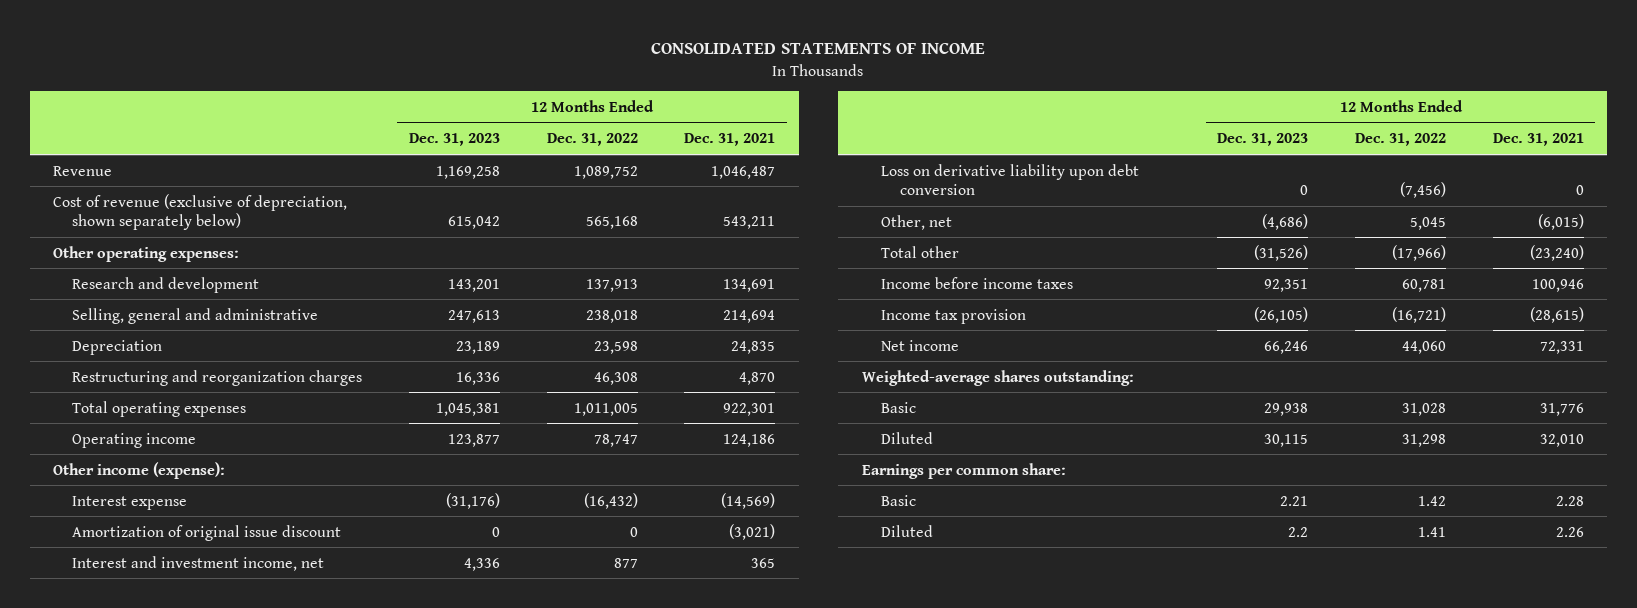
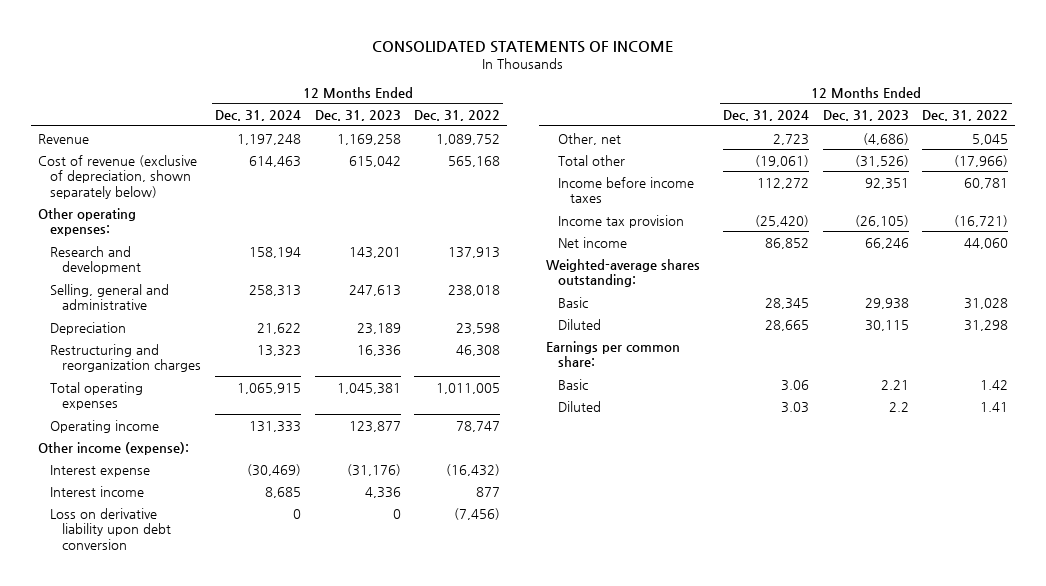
[684,133,776,147] Dec. 31, 2021 -> none
none -> [214,110,301,122] Dec. 31, 2024
[72,524,342,541] Amortization of original issue discount -> none
[72,555,325,571] Interest and investment income, net -> [49,485,144,497] Interest income

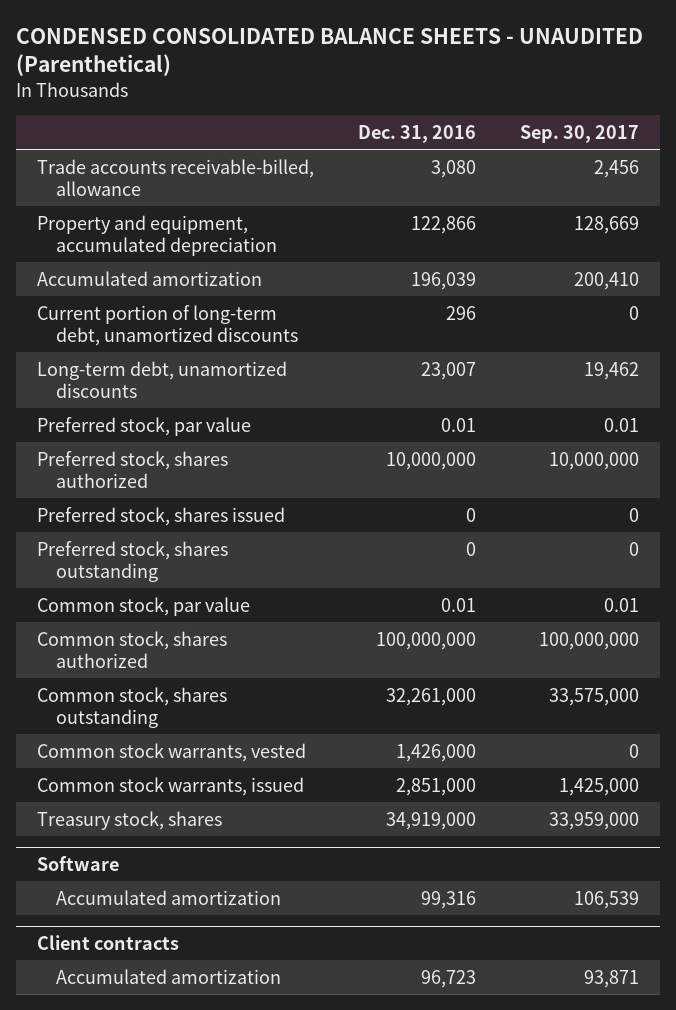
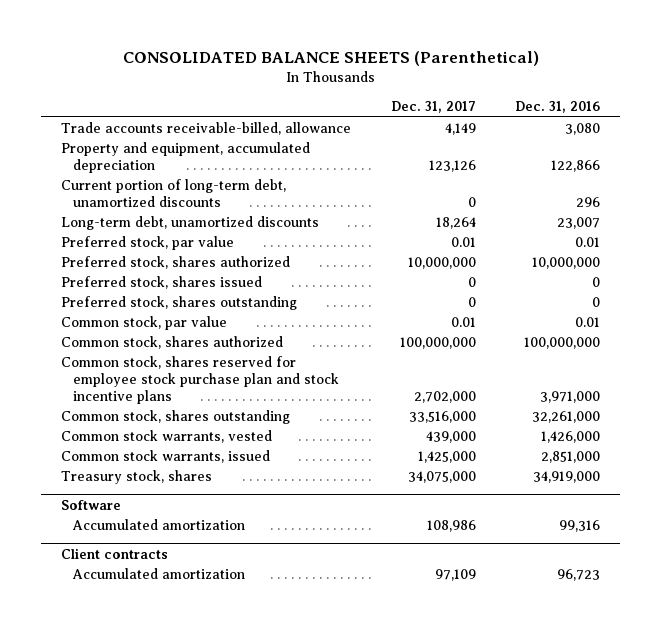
[15,28,643,77] CONDENSED CONSOLIDATED BALANCE SHEETS - UNAUDITED (Parenthetical) -> [122,50,539,66] CONSOLIDATED BALANCE SHEETS (Parenthetical)
[519,124,639,143] Sep. 30, 2017 -> none
none -> [390,101,476,114] Dec. 31, 2017
[37,270,263,286] Accumulated amortization -> none
none -> [60,356,340,404] Common stock, shares reserved for employee stock purchase plan and stock incentive plans

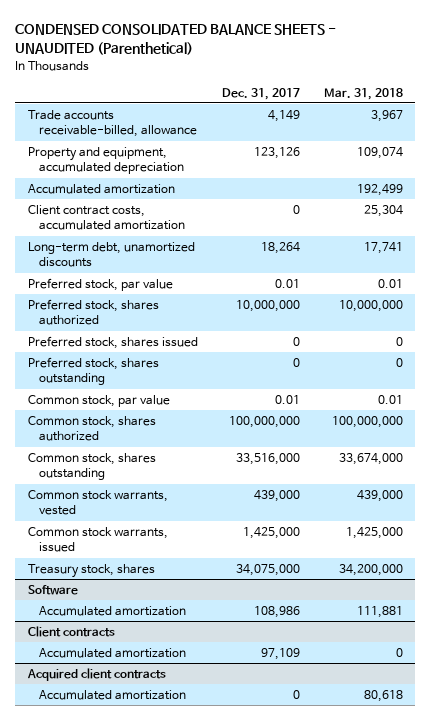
[122,50,539,66] CONSOLIDATED BALANCE SHEETS (Parenthetical) -> [15,24,337,56] CONDENSED CONSOLIDATED BALANCE SHEETS - UNAUDITED (Parenthetical)
[515,101,601,114] Dec. 31, 2016 -> none
none -> [323,87,403,100] Mar. 31, 2018
[60,179,286,207] Current portion of long-term debt, unamortized discounts -> none
none -> [27,183,175,194] Accumulated amortization
none -> [27,204,185,231] Client contract costs, accumulated amortization
[60,356,340,404] Common stock, shares reserved for employee stock purchase plan and stock incentive plans -> none
none -> [26,667,166,681] Acquired client contracts
none -> [38,689,186,700] Accumulated amortization

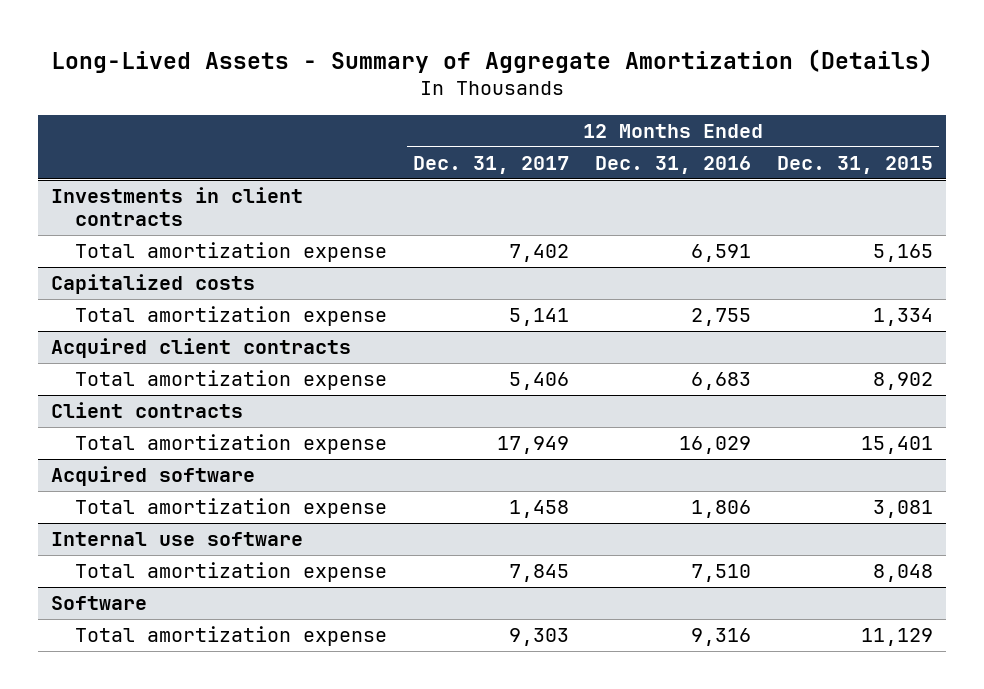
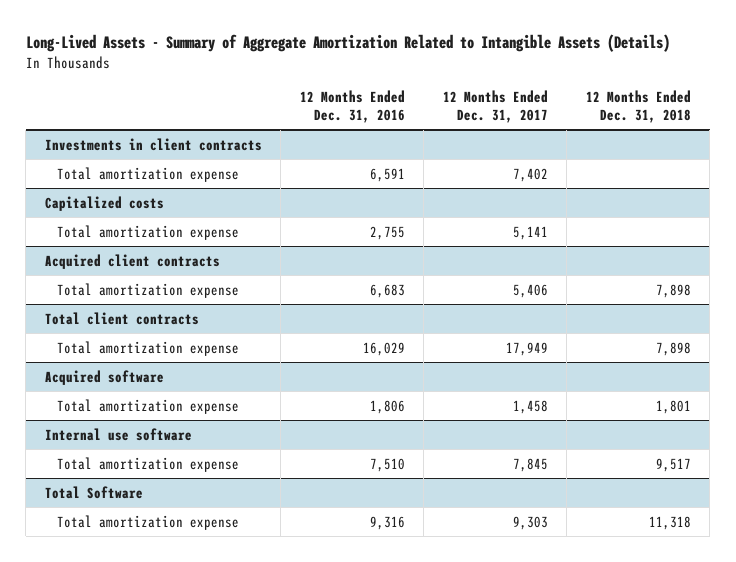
[50,48,933,73] Long-Lived Assets - Summary of Aggregate Amortization (Details) -> [25,34,670,53] Long-Lived Assets - Summary of Aggregate Amortization Related to Intangible Assets (Details)
[776,155,933,174] Dec. 31, 2015 -> none
none -> [585,89,691,123] 12 Months Ended Dec. 31, 2018
[51,402,244,419] Client contracts -> [44,311,199,325] Total client contracts
[51,596,148,611] Software -> [44,485,143,499] Total Software

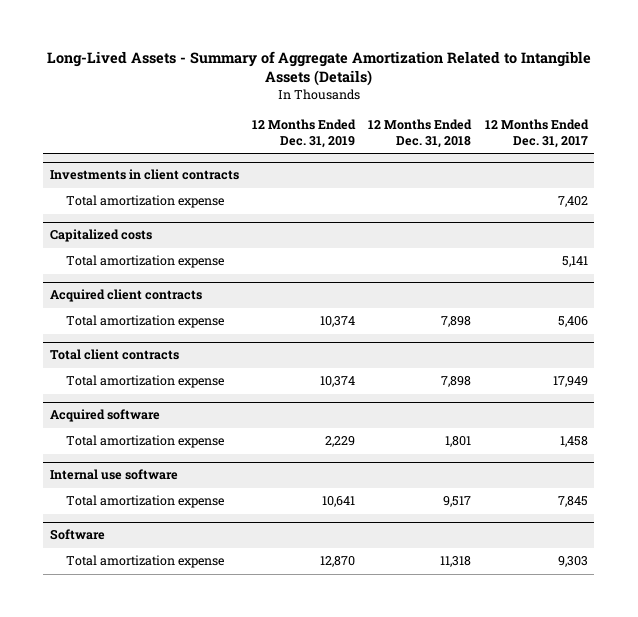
[299,89,405,123] 12 Months Ended Dec. 31, 2016 -> none
none -> [252,119,357,149] 12 Months Ended Dec. 31, 2019
[44,485,143,499] Total Software -> [49,529,105,541] Software

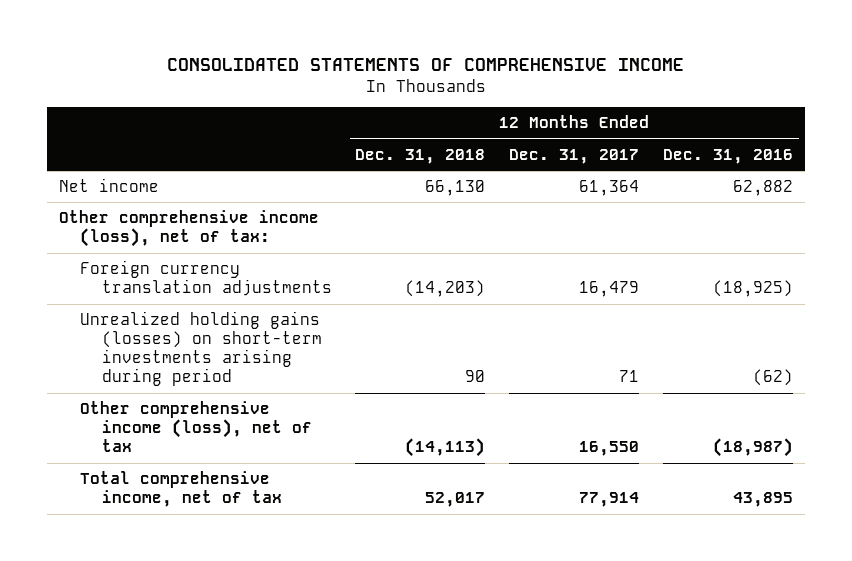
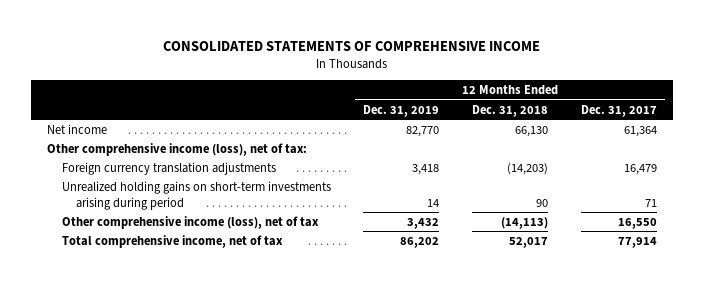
[662,148,793,164] Dec. 31, 2016 -> none
none -> [363,104,440,117] Dec. 31, 2019
[80,311,322,387] Unrealized holding gains (losses) on short-term investments arising during period -> [61,180,331,210] Unrealized holding gains on short-term investments arising during period

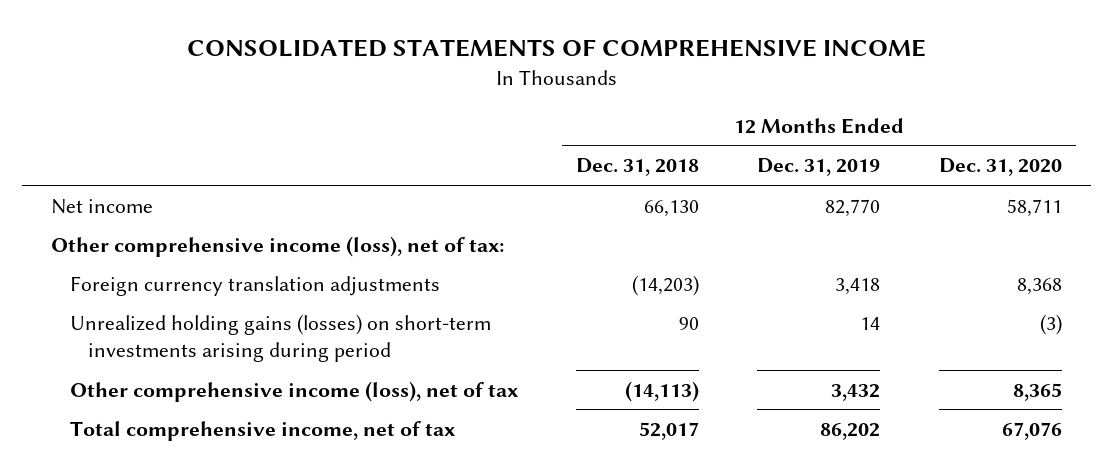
[580,104,657,117] Dec. 31, 2017 -> none
none -> [938,158,1062,177] Dec. 31, 2020
[61,180,331,210] Unrealized holding gains on short-term investments arising during period -> [69,313,491,363] Unrealized holding gains (losses) on short-term investments arising during period

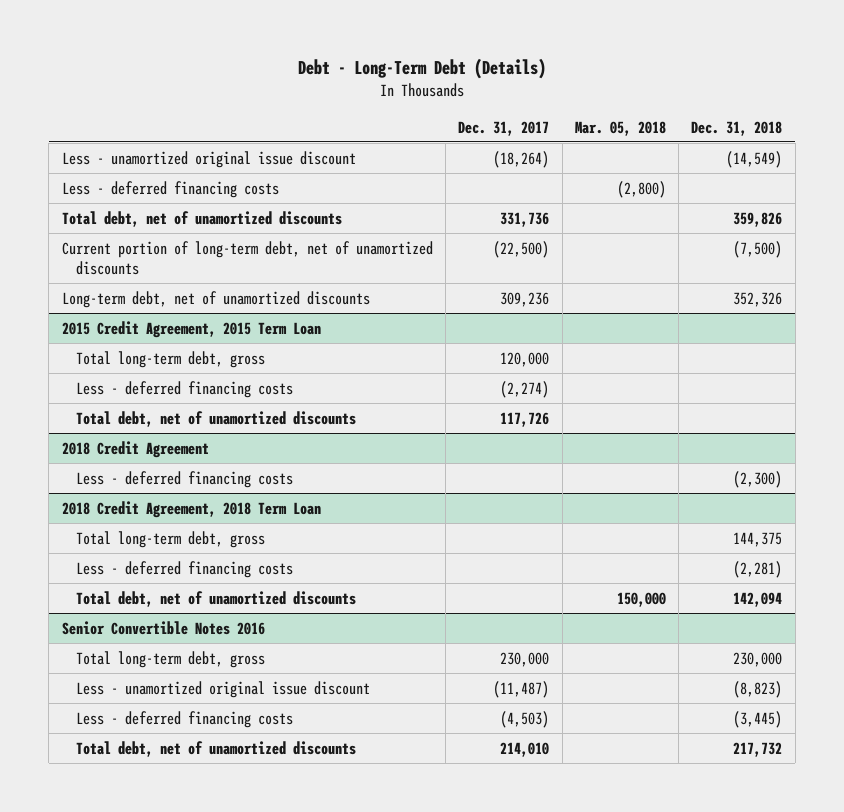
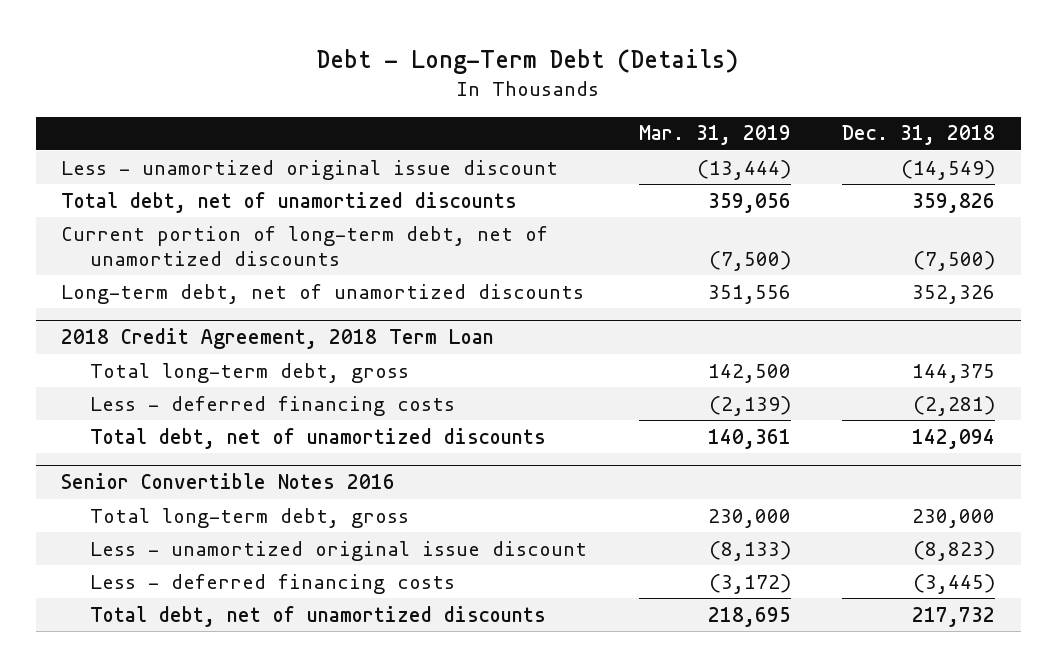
[458,120,550,136] Dec. 31, 2017 -> none
[574,120,666,136] Mar. 05, 2018 -> none
none -> [638,125,791,146] Mar. 31, 2019
[61,180,279,198] Less - deferred financing costs -> none
[61,320,321,338] 2015 Credit Agreement, 2015 Term Loan -> none
[76,350,266,368] Total long-term debt, gross -> none
[76,380,294,398] Less - deferred financing costs -> none
[76,410,357,427] Total debt, net of unamortized discounts -> none
[61,440,209,458] 2018 Credit Agreement -> none
[76,470,294,488] Less - deferred financing costs -> none

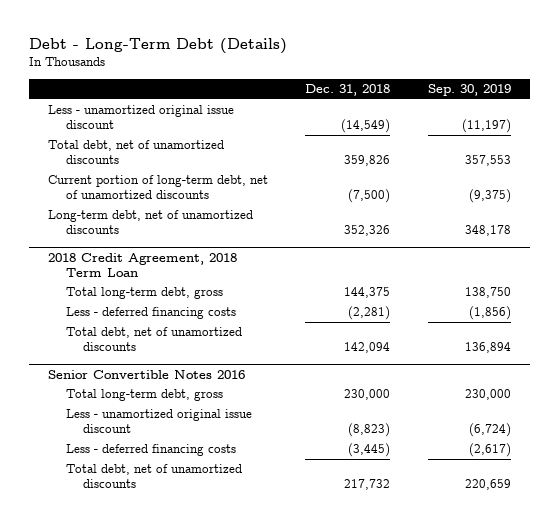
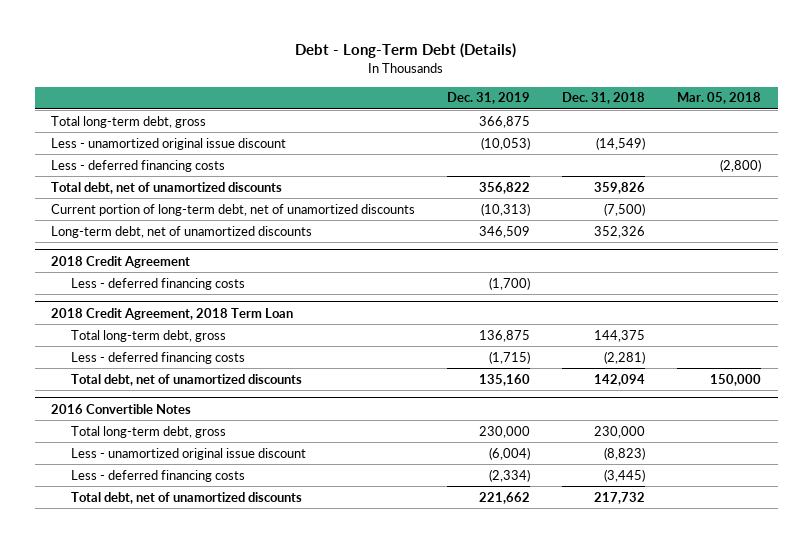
[427,84,511,97] Sep. 30, 2019 -> none
none -> [447,92,531,105] Dec. 31, 2019
none -> [677,92,762,105] Mar. 05, 2018
none -> [51,115,207,128] Total long-term debt, gross
none -> [51,159,226,172] Less - deferred financing costs
none -> [51,255,191,268] 2018 Credit Agreement
none -> [71,277,246,290] Less - deferred financing costs
[47,369,245,379] Senior Convertible Notes 2016 -> [51,403,192,414] 2016 Convertible Notes

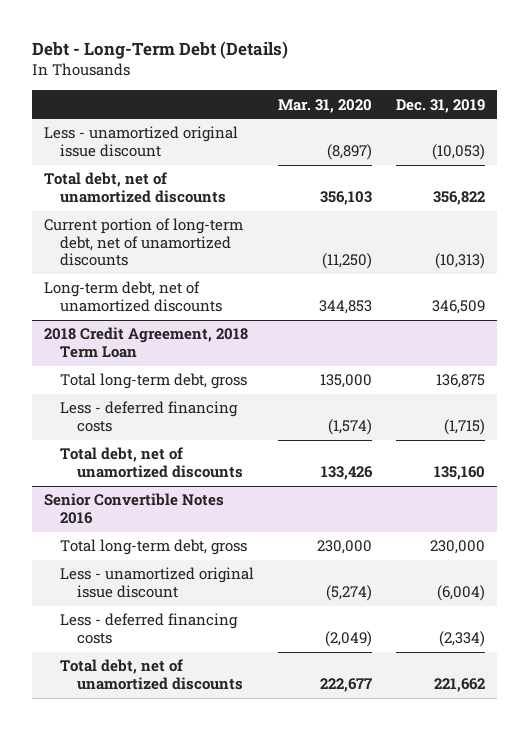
[562,92,646,105] Dec. 31, 2018 -> none
[677,92,762,105] Mar. 05, 2018 -> none
none -> [278,98,373,113] Mar. 31, 2020
[51,115,207,128] Total long-term debt, gross -> none
[51,159,226,172] Less - deferred financing costs -> none
[51,255,191,268] 2018 Credit Agreement -> none
[71,277,246,290] Less - deferred financing costs -> none
[51,403,192,414] 2016 Convertible Notes -> [43,493,224,524] Senior Convertible Notes 2016

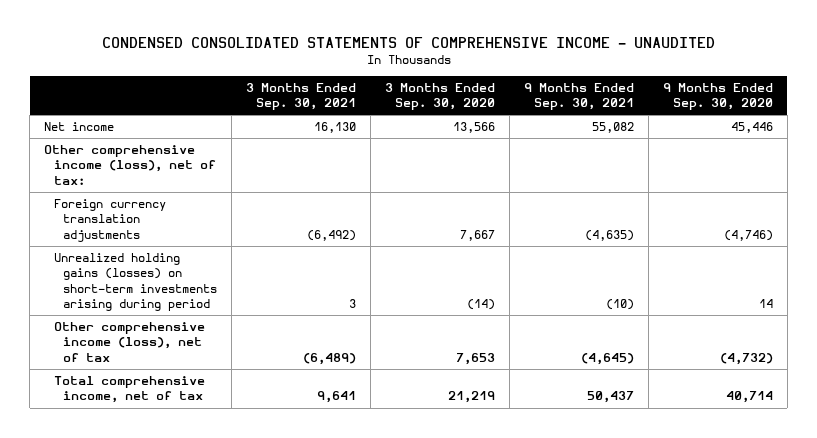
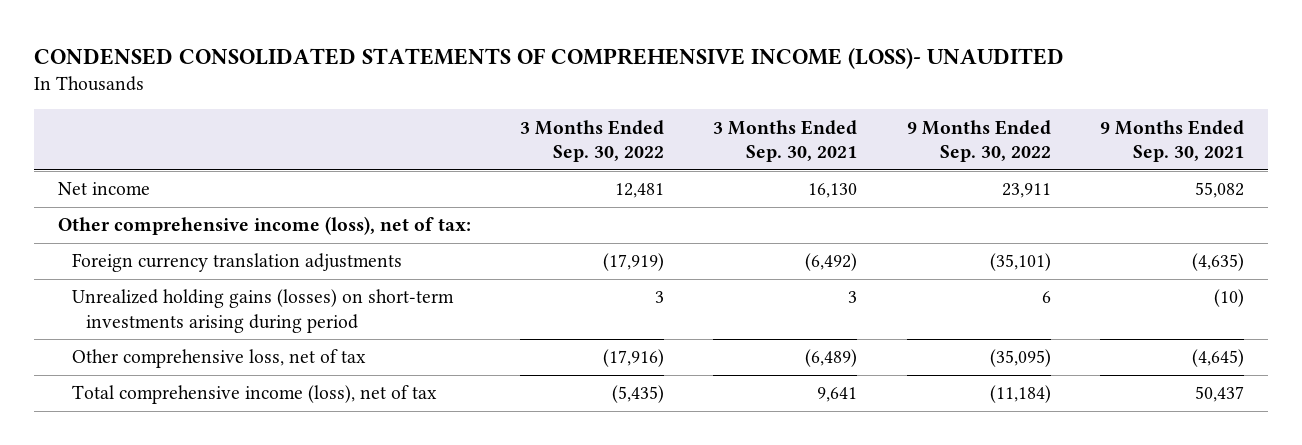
[101,36,715,48] CONDENSED CONSOLIDATED STATEMENTS OF COMPREHENSIVE INCOME - UNAUDITED -> [33,47,1064,69] CONDENSED CONSOLIDATED STATEMENTS OF COMPREHENSIVE INCOME (LOSS)- UNAUDITED
[384,82,495,111] 3 Months Ended Sep. 30, 2020 -> none
[662,82,773,111] 9 Months Ended Sep. 30, 2020 -> none
none -> [520,119,665,163] 3 Months Ended Sep. 30, 2022
none -> [906,119,1051,163] 9 Months Ended Sep. 30, 2022
[53,322,205,362] Other comprehensive income (loss), net of tax -> [72,349,367,369] Other comprehensive loss, net of tax
[53,376,205,404] Total comprehensive income, net of tax -> [72,385,438,405] Total comprehensive income (loss), net of tax

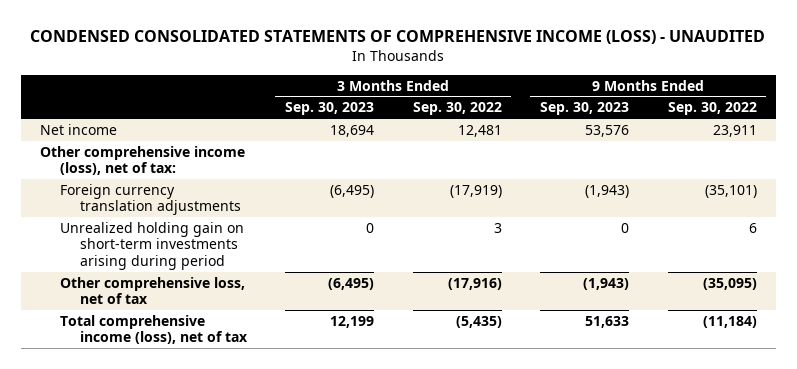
[33,47,1064,69] CONDENSED CONSOLIDATED STATEMENTS OF COMPREHENSIVE INCOME (LOSS)- UNAUDITED -> [30,30,766,45] CONDENSED CONSOLIDATED STATEMENTS OF COMPREHENSIVE INCOME (LOSS) - UNAUDITED
[713,119,858,163] 3 Months Ended Sep. 30, 2021 -> none
[1099,119,1244,163] 9 Months Ended Sep. 30, 2021 -> none
none -> [285,102,375,116] Sep. 30, 2023
none -> [540,102,630,116] Sep. 30, 2023
[72,289,455,333] Unrealized holding gains (losses) on short-term investments arising during period -> [59,221,244,271] Unrealized holding gain on short-term investments arising during period

